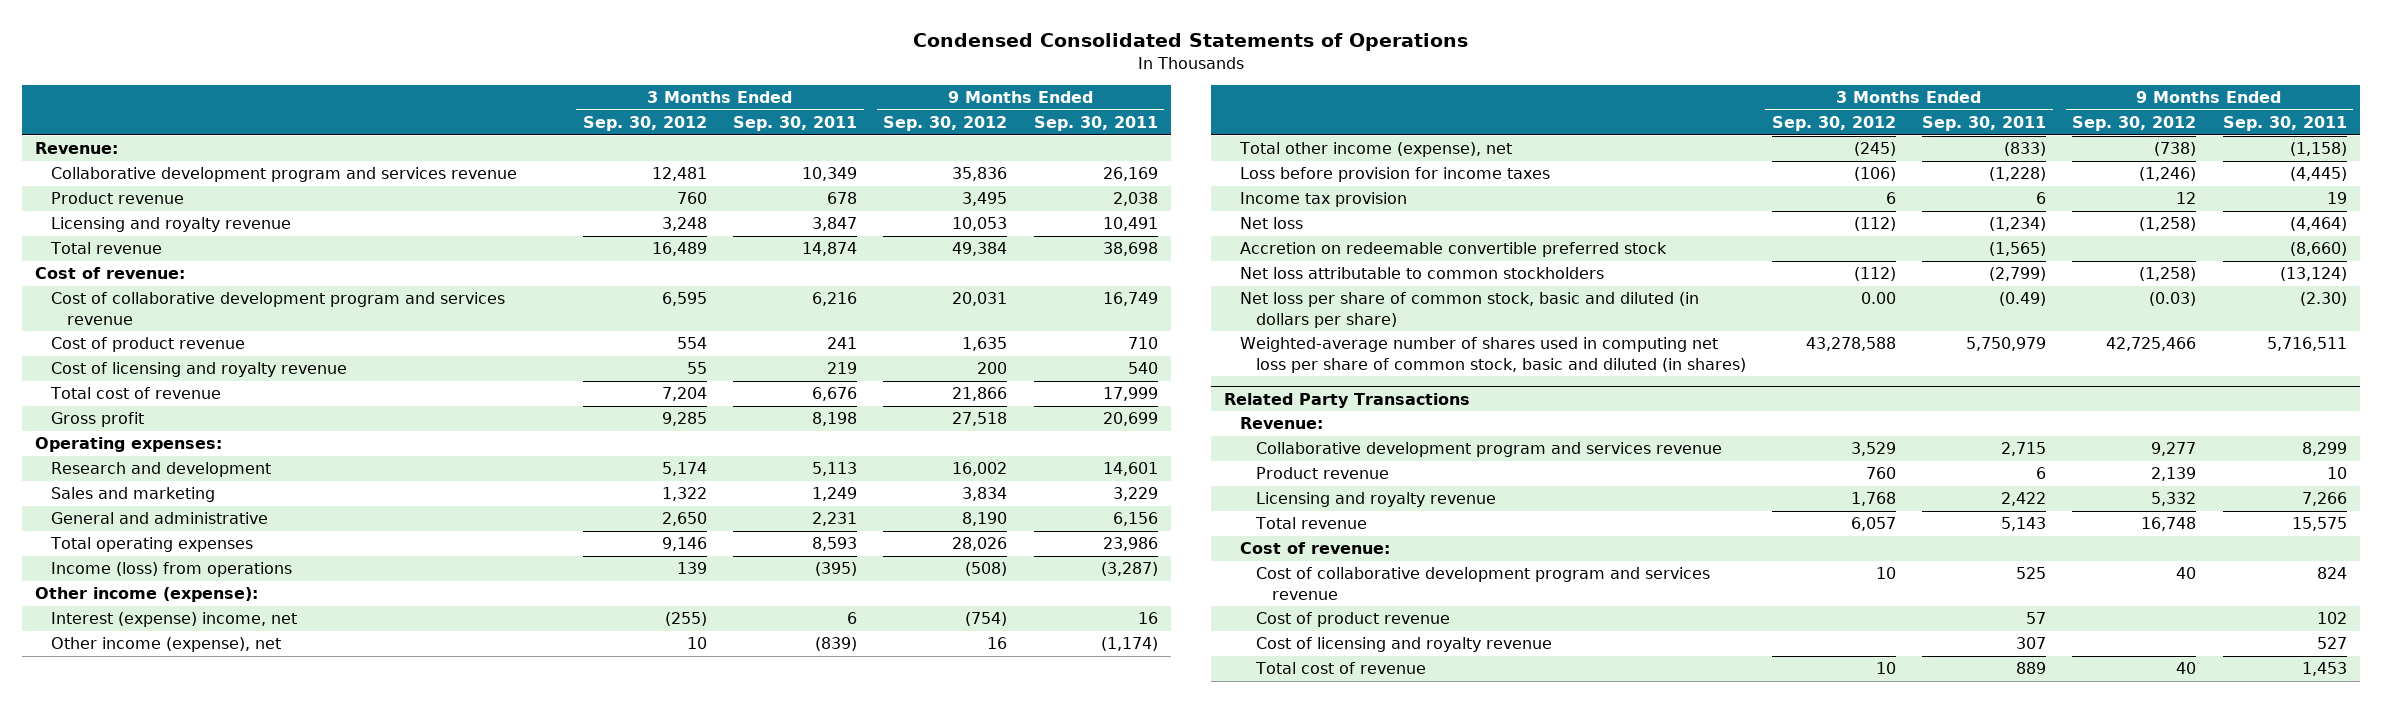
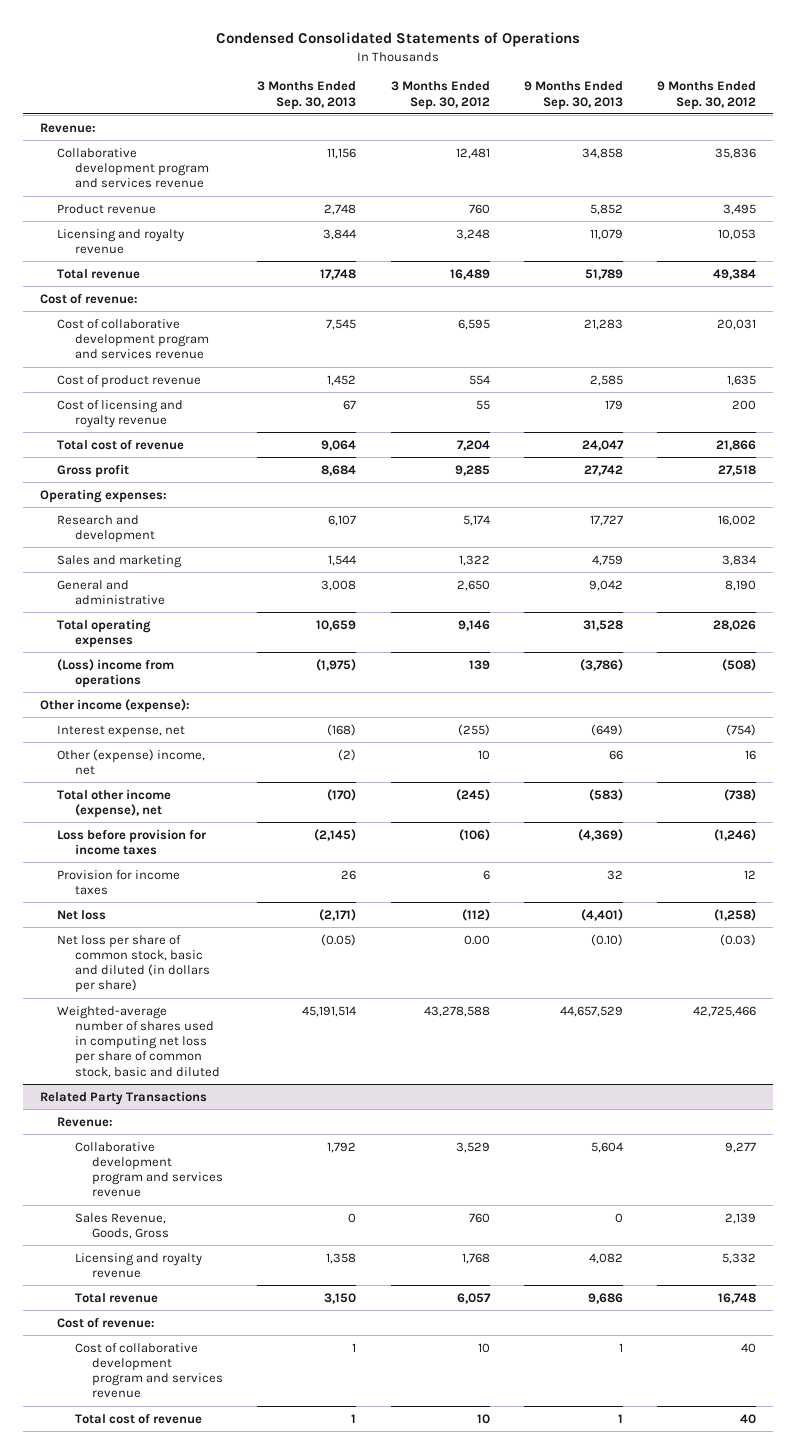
[733,116,858,132] Sep. 30, 2011 -> none
[1033,116,1158,132] Sep. 30, 2011 -> none
none -> [257,81,357,110] 3 Months Ended Sep. 30, 2013
none -> [523,81,623,110] 9 Months Ended Sep. 30, 2013
[51,562,293,578] Income (loss) from operations -> [57,658,175,688] (Loss) income from operations
[51,612,298,628] Interest (expense) income, net -> [57,724,186,738] Interest expense, net
[51,637,282,653] Other income (expense), net -> [57,748,206,775] Other (expense) income, net
[1239,192,1407,208] Income tax provision -> [57,869,181,895] Provision for income taxes
[1239,242,1667,258] Accretion on redeemable convertible preferred stock -> none
[1239,267,1604,280] Net loss attributable to common stockholders -> none
[1239,337,1746,373] Weighted-average number of shares used in computing net loss per share of common stock, basic and diluted (in shares) -> [57,1005,220,1078] Weighted-average number of shares used in computing net loss per share of common stock, basic and diluted
[1255,467,1389,480] Product revenue -> [74,1212,169,1239] Sales Revenue, Goods, Gross
[1255,612,1450,628] Cost of product revenue -> none
[1255,637,1552,653] Cost of licensing and royalty revenue -> none

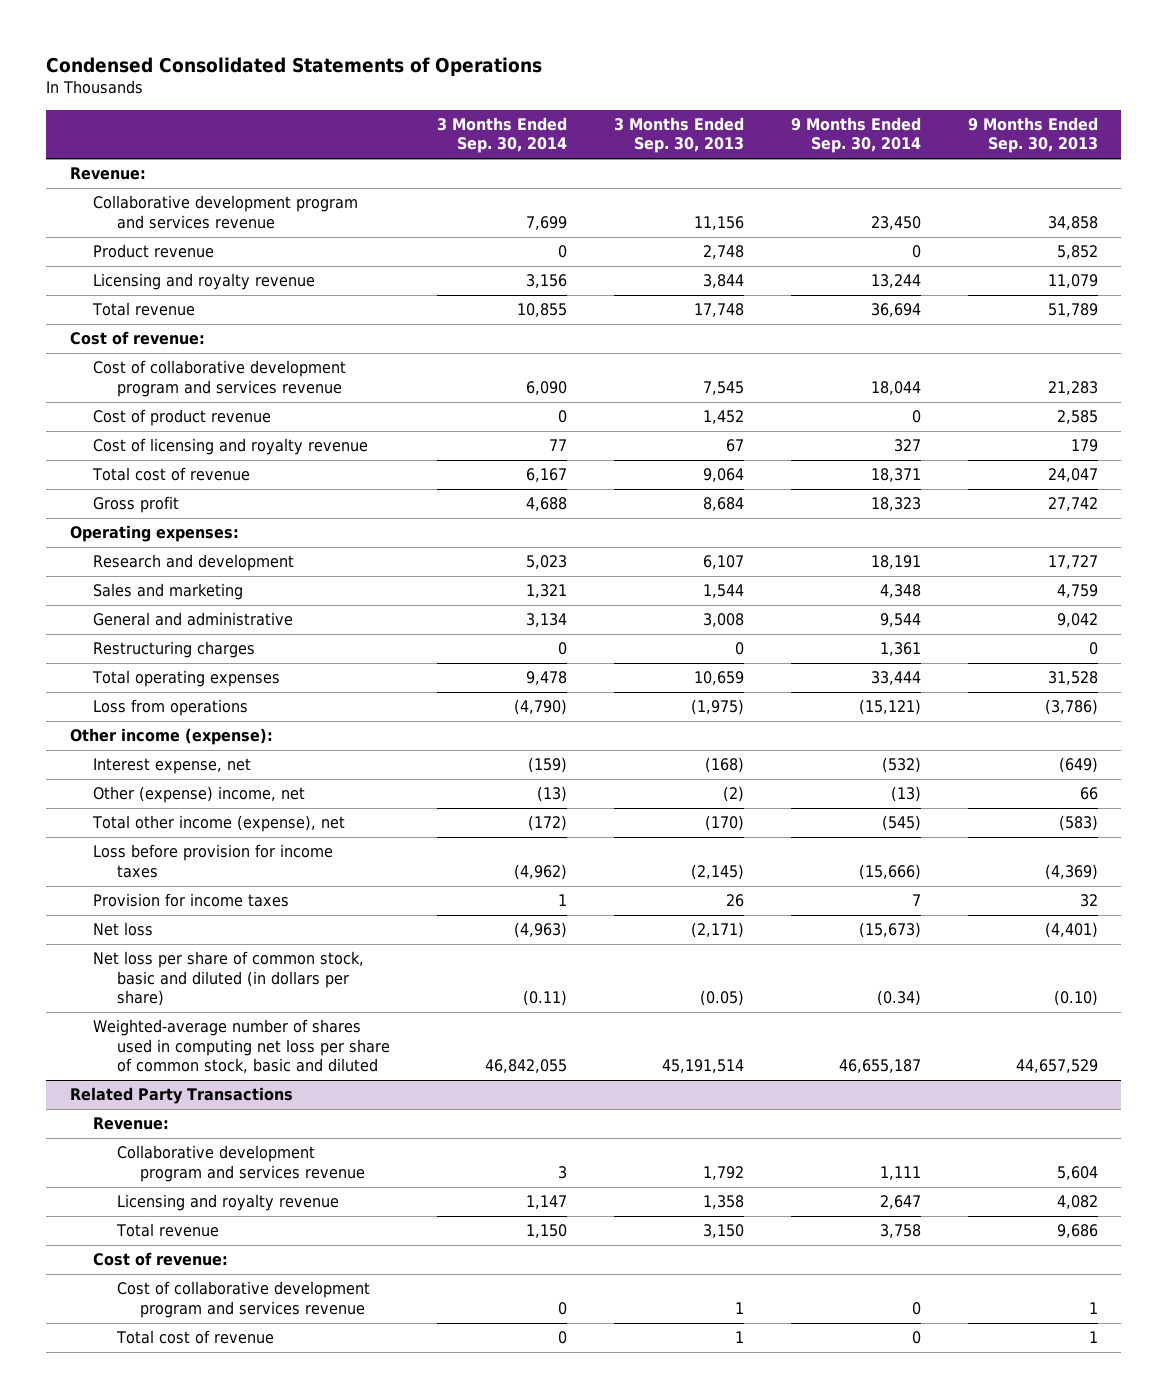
[390,81,490,110] 3 Months Ended Sep. 30, 2012 -> none
[657,81,757,110] 9 Months Ended Sep. 30, 2012 -> none
none -> [436,116,567,154] 3 Months Ended Sep. 30, 2014
none -> [790,116,921,154] 9 Months Ended Sep. 30, 2014
none -> [93,641,256,659] Restructuring charges
[57,658,175,688] (Loss) income from operations -> [93,699,249,717] Loss from operations
[74,1212,169,1239] Sales Revenue, Goods, Gross -> none

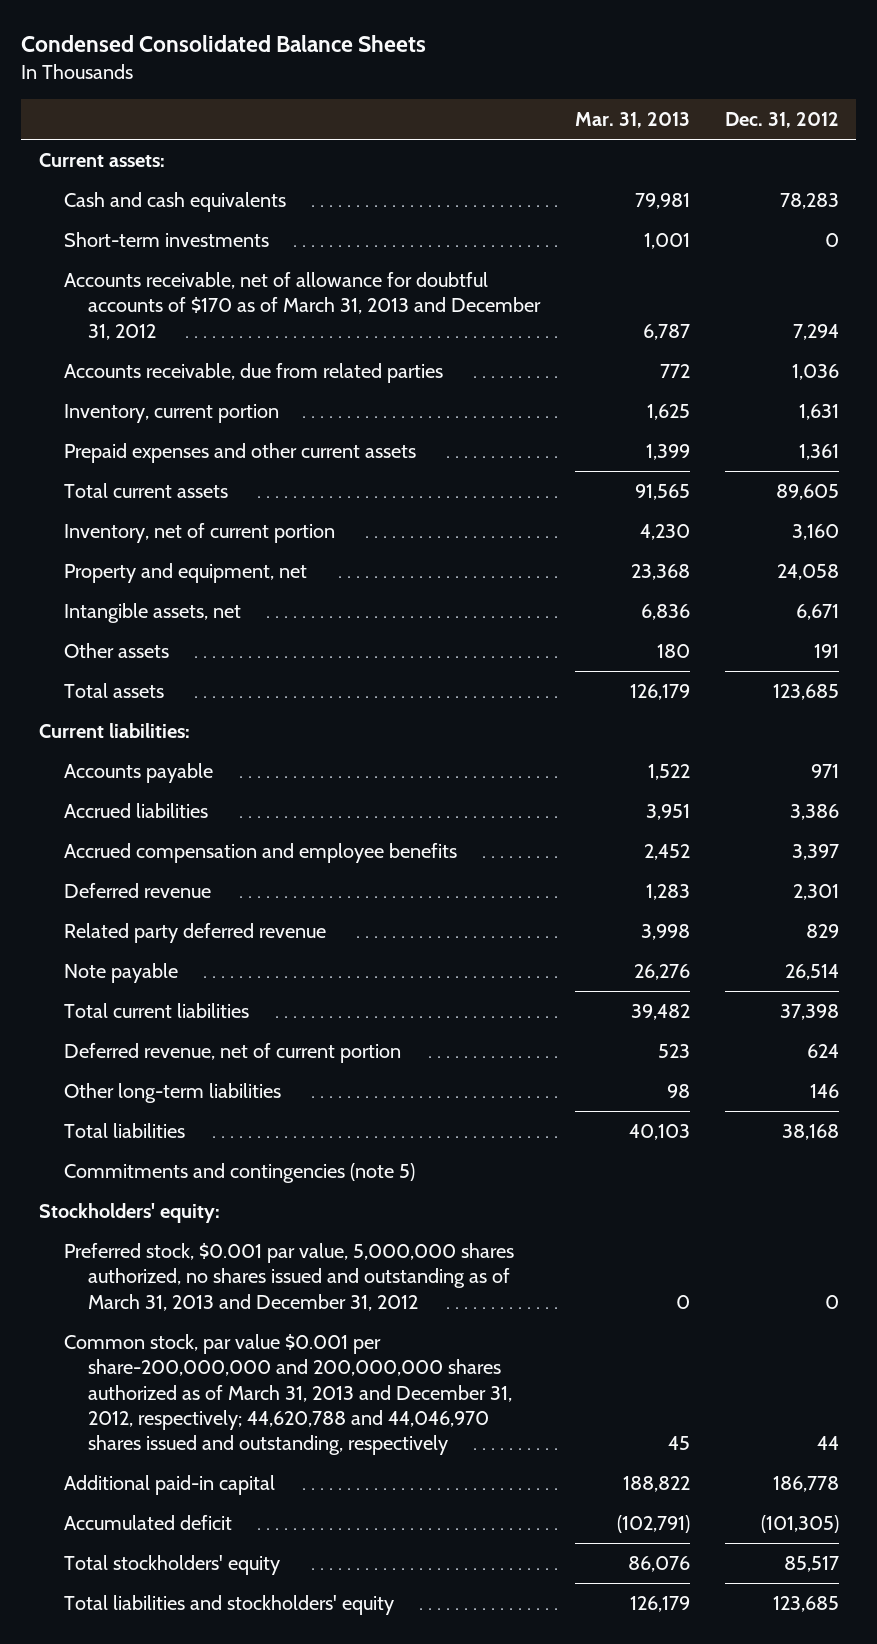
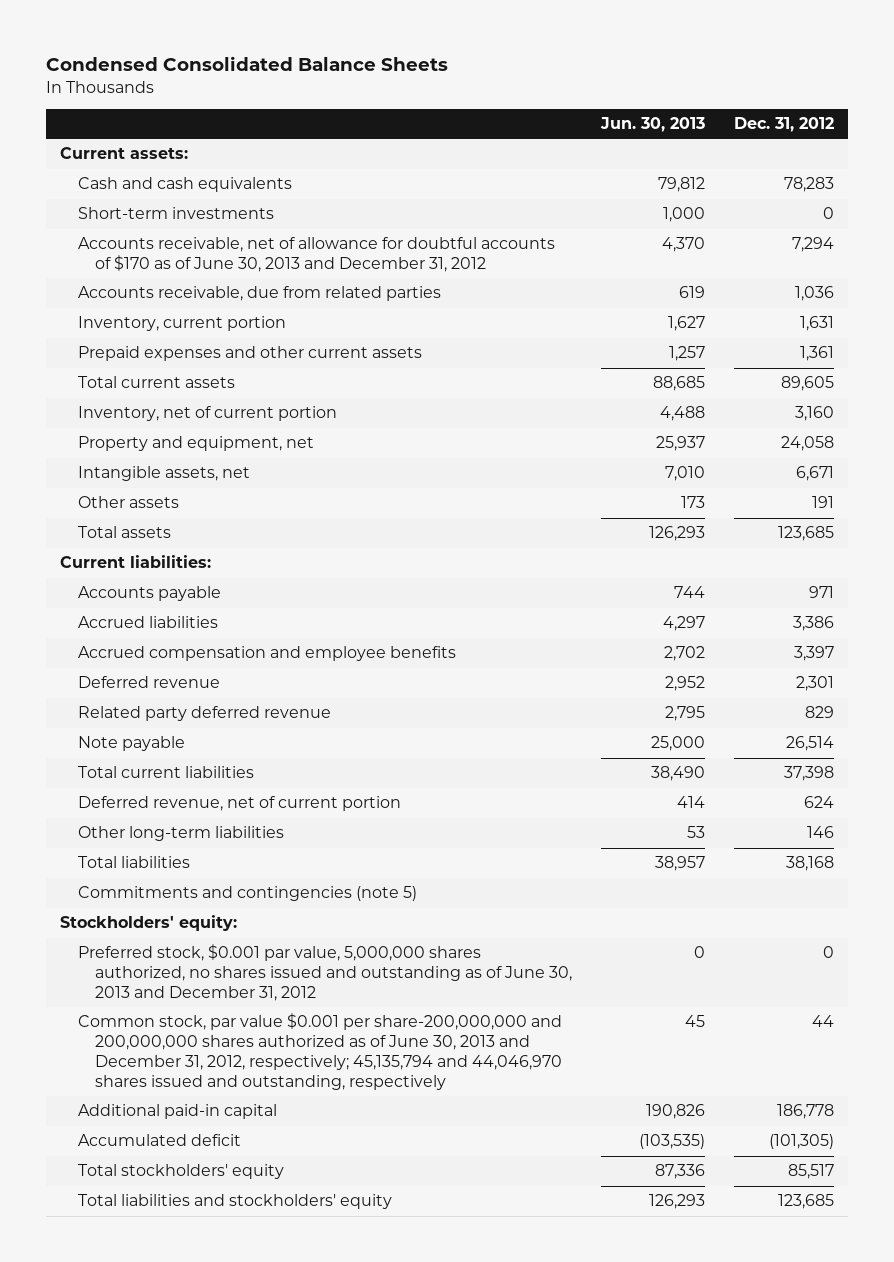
[574,112,690,129] Mar. 31, 2013 -> none
none -> [600,117,706,133] Jun. 30, 2013
[63,272,542,340] Accounts receivable, net of allowance for doubtful accounts of $170 as of March 31, 2013 and December 31, 2012 -> [77,237,555,273] Accounts receivable, net of allowance for doubtful accounts of $170 as of June 30, 2013 and December 31, 2012
[63,1243,514,1311] Preferred stock, $0.001 par value, 5,000,000 shares authorized, no shares issued and outstanding as of March 31, 2013 and December 31, 2012 -> [77,944,573,1001] Preferred stock, $0.001 par value, 5,000,000 shares authorized, no shares issued and outstanding as of June 30, 2013 and December 31, 2012
[63,1334,513,1455] Common stock, par value $0.001 per share-200,000,000 and 200,000,000 shares authorized as of March 31, 2013 and December 31, 2012, respectively; 44,620,788 and 44,046,970 shares issued and outstanding, respectively -> [77,1013,563,1090] Common stock, par value $0.001 per share-200,000,000 and 200,000,000 shares authorized as of June 30, 2013 and December 31, 2012, respectively; 45,135,794 and 44,046,970 shares issued and outstanding, respectively

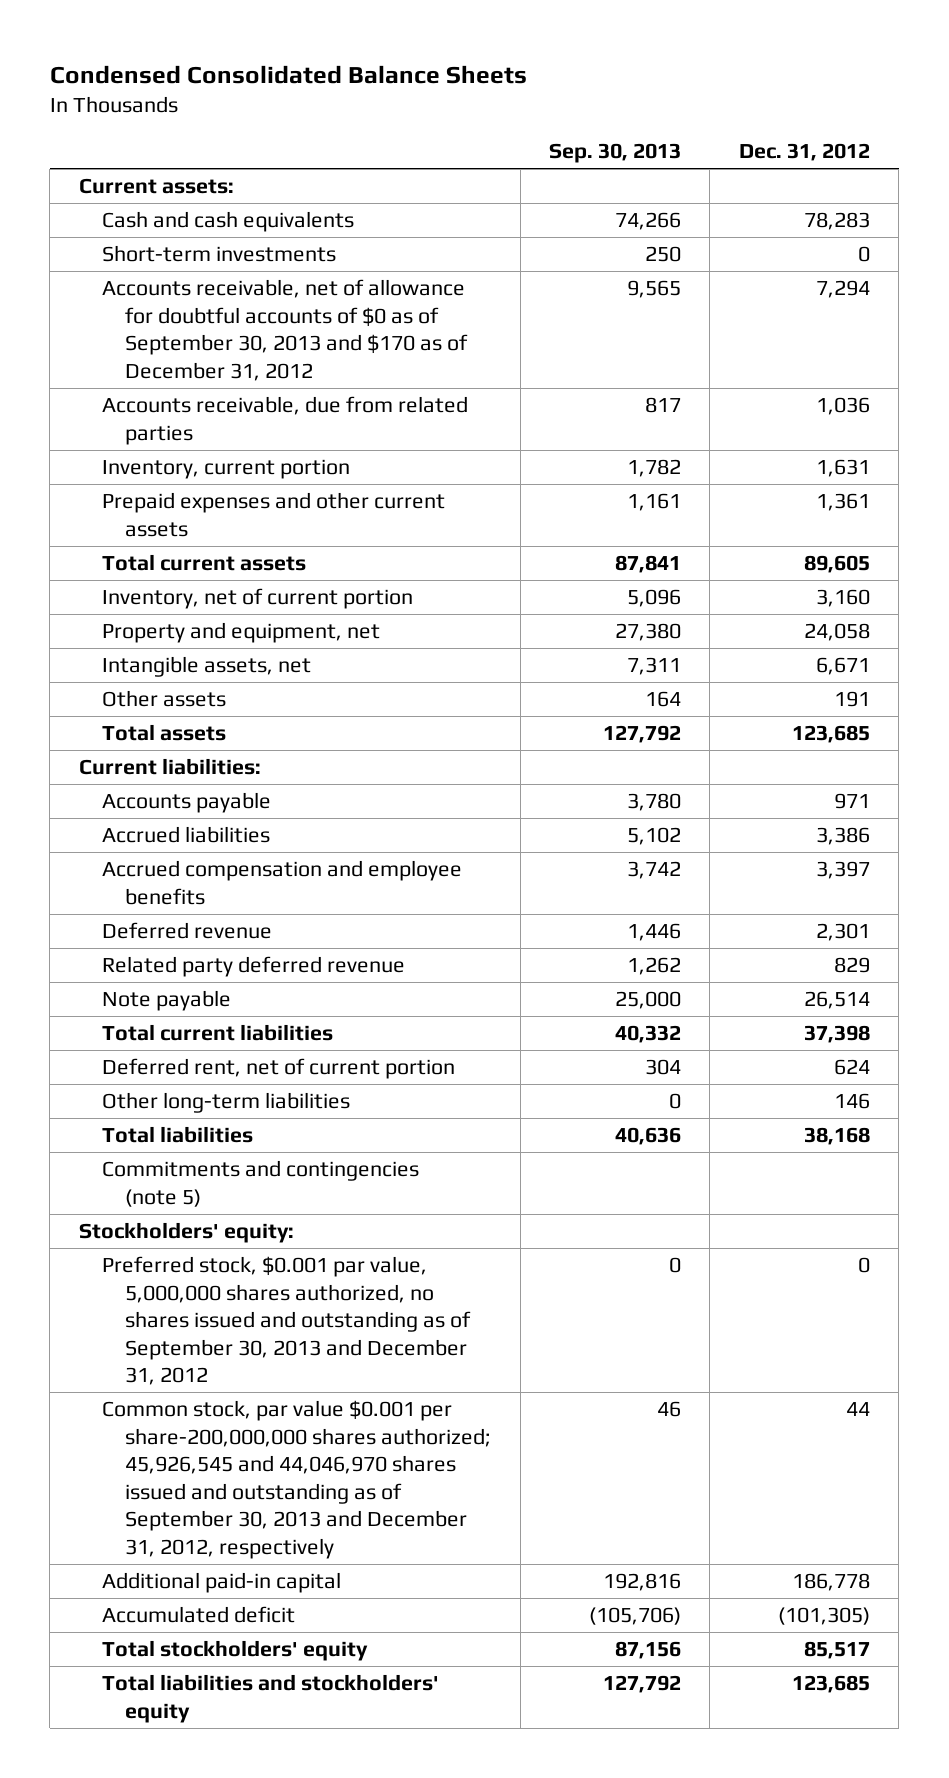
[600,117,706,133] Jun. 30, 2013 -> none
none -> [548,143,681,164] Sep. 30, 2013
[77,237,555,273] Accounts receivable, net of allowance for doubtful accounts of $170 as of June 30, 2013 and December 31, 2012 -> [102,279,469,381] Accounts receivable, net of allowance for doubtful accounts of $0 as of September 30, 2013 and $170 as of December 31, 2012
[77,796,401,812] Deferred revenue, net of current portion -> [102,1058,456,1080] Deferred rent, net of current portion
[77,944,573,1001] Preferred stock, $0.001 par value, 5,000,000 shares authorized, no shares issued and outstanding as of June 30, 2013 and December 31, 2012 -> [102,1256,472,1386] Preferred stock, $0.001 par value, 5,000,000 shares authorized, no shares issued and outstanding as of September 30, 2013 and December 31, 2012
[77,1013,563,1090] Common stock, par value $0.001 per share-200,000,000 and 200,000,000 shares authorized as of June 30, 2013 and December 31, 2012, respectively; 45,135,794 and 44,046,970 shares issued and outstanding, respectively -> [102,1400,492,1559] Common stock, par value $0.001 per share-200,000,000 shares authorized; 45,926,545 and 44,046,970 shares issued and outstanding as of September 30, 2013 and December 31, 2012, respectively

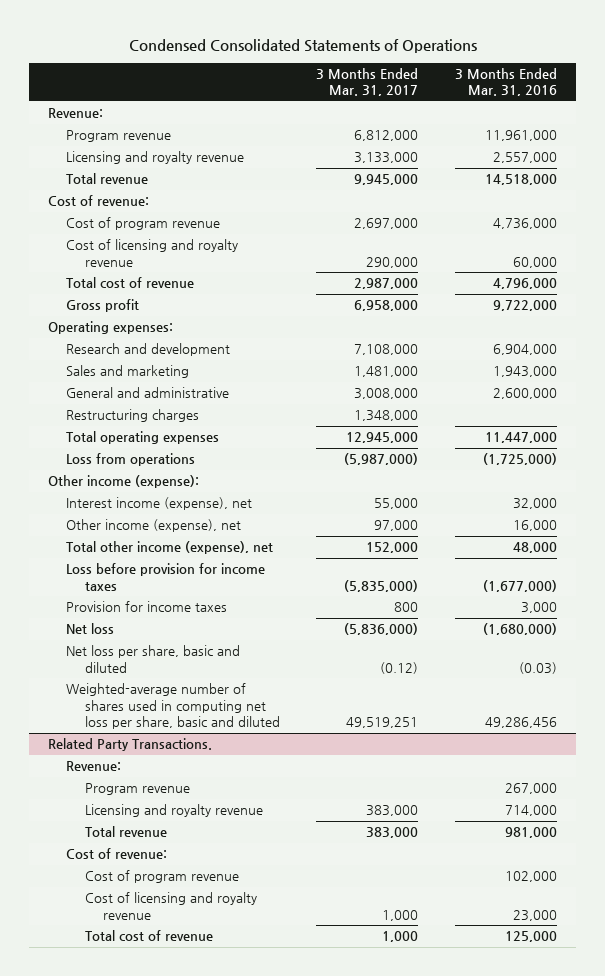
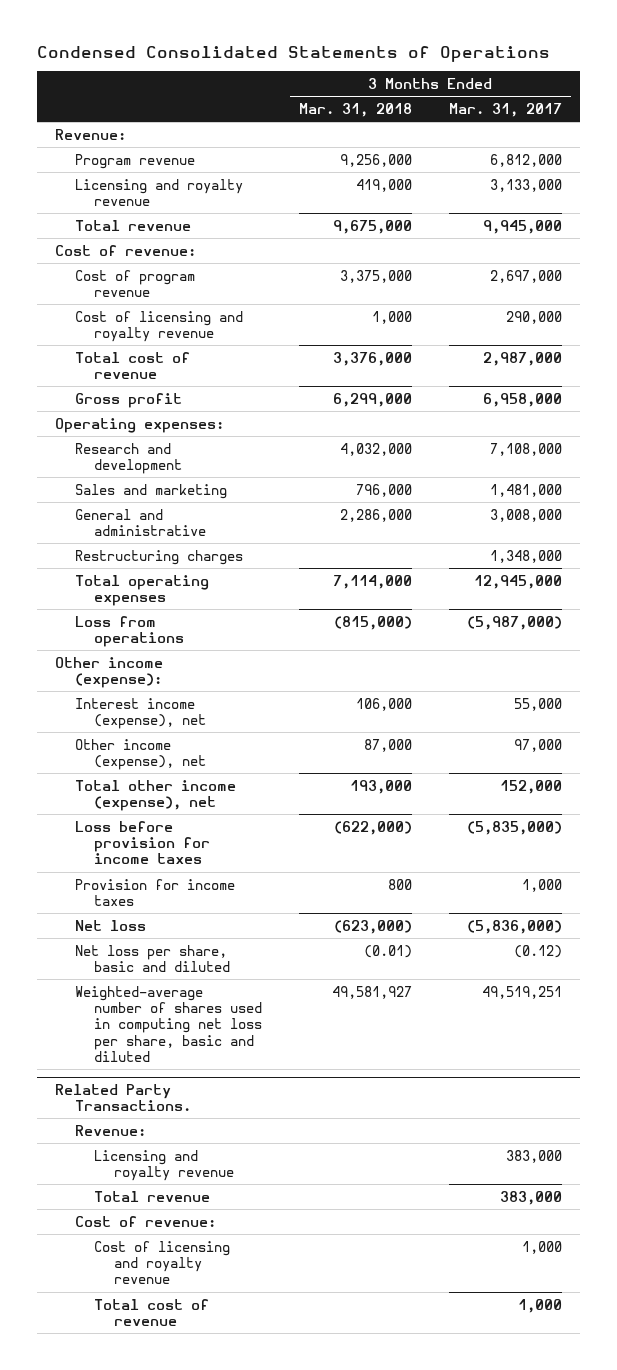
[455,67,558,97] 3 Months Ended Mar. 31, 2016 -> none
none -> [299,102,413,117] Mar. 31, 2018
[394,602,419,613] 800 -> [521,878,562,892] 1,000
[84,783,190,796] Program revenue -> none
[84,870,239,884] Cost of program revenue -> none

